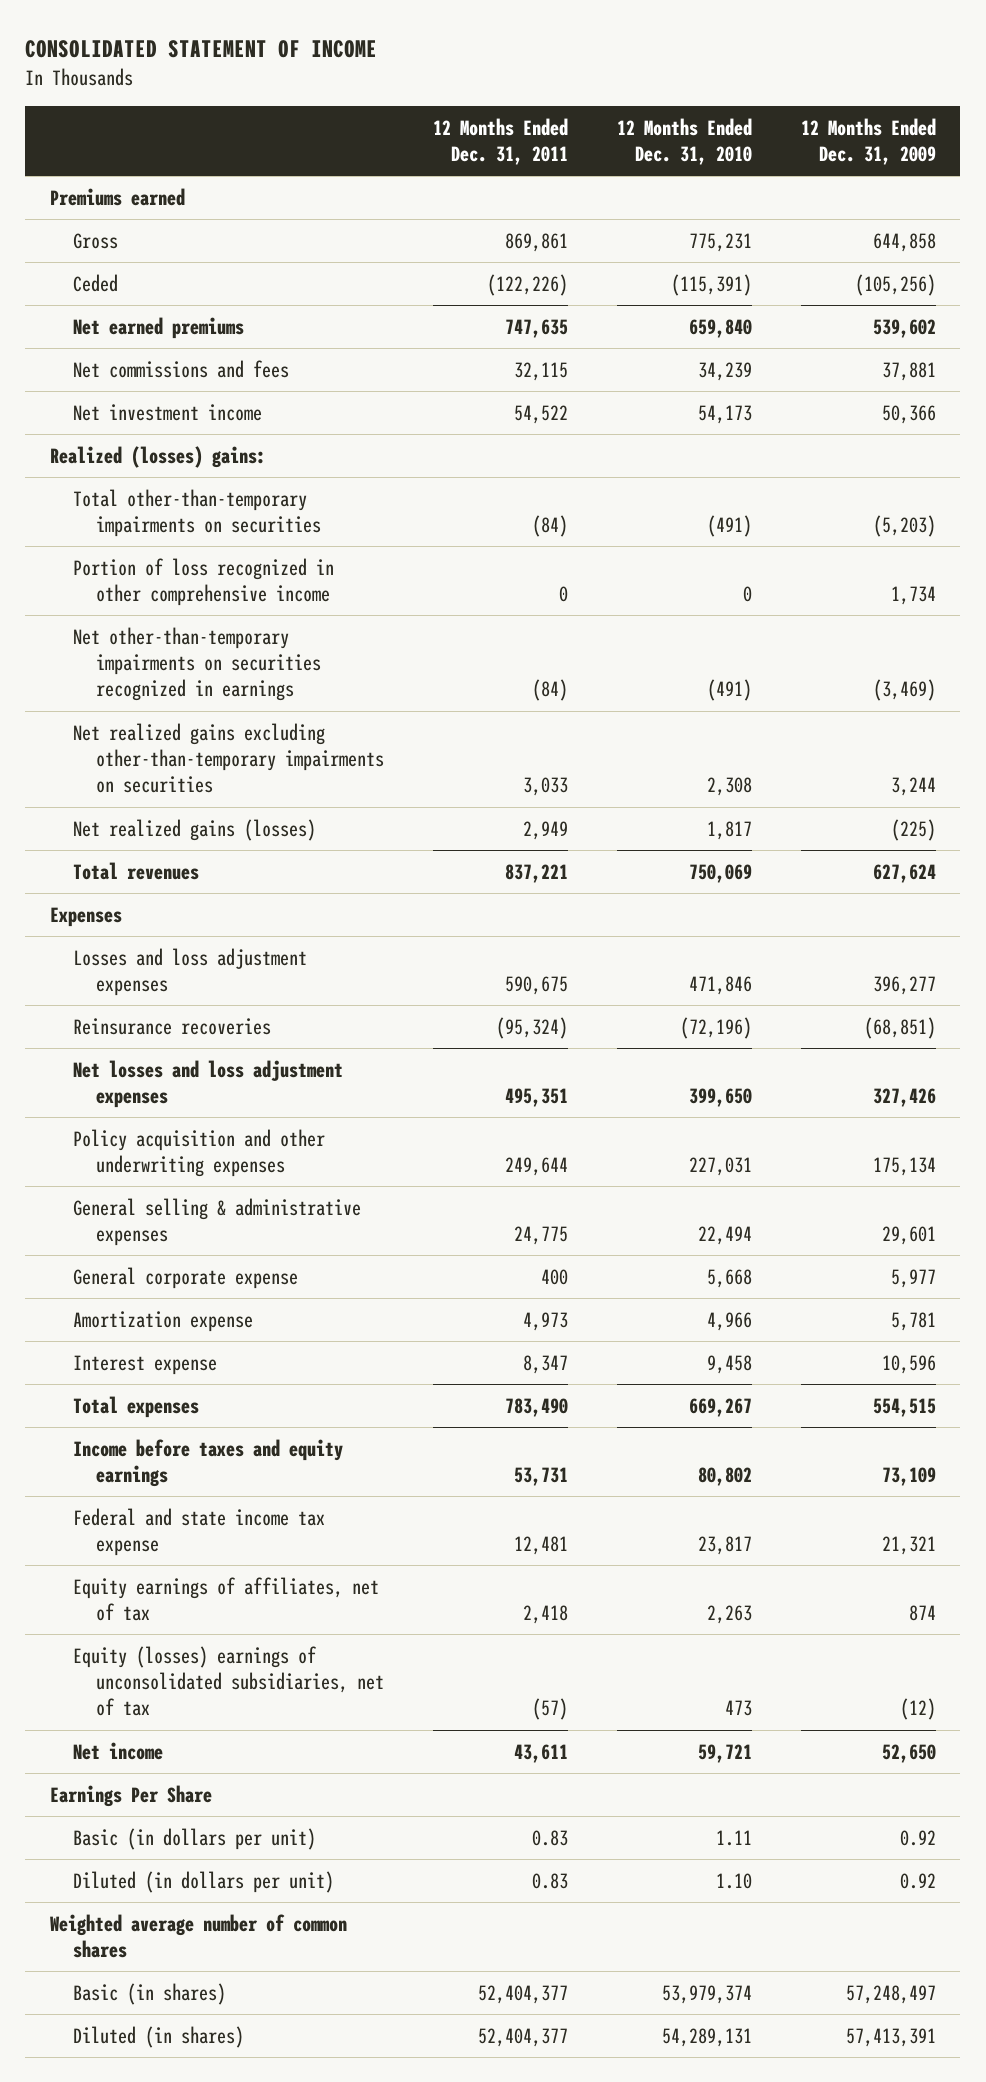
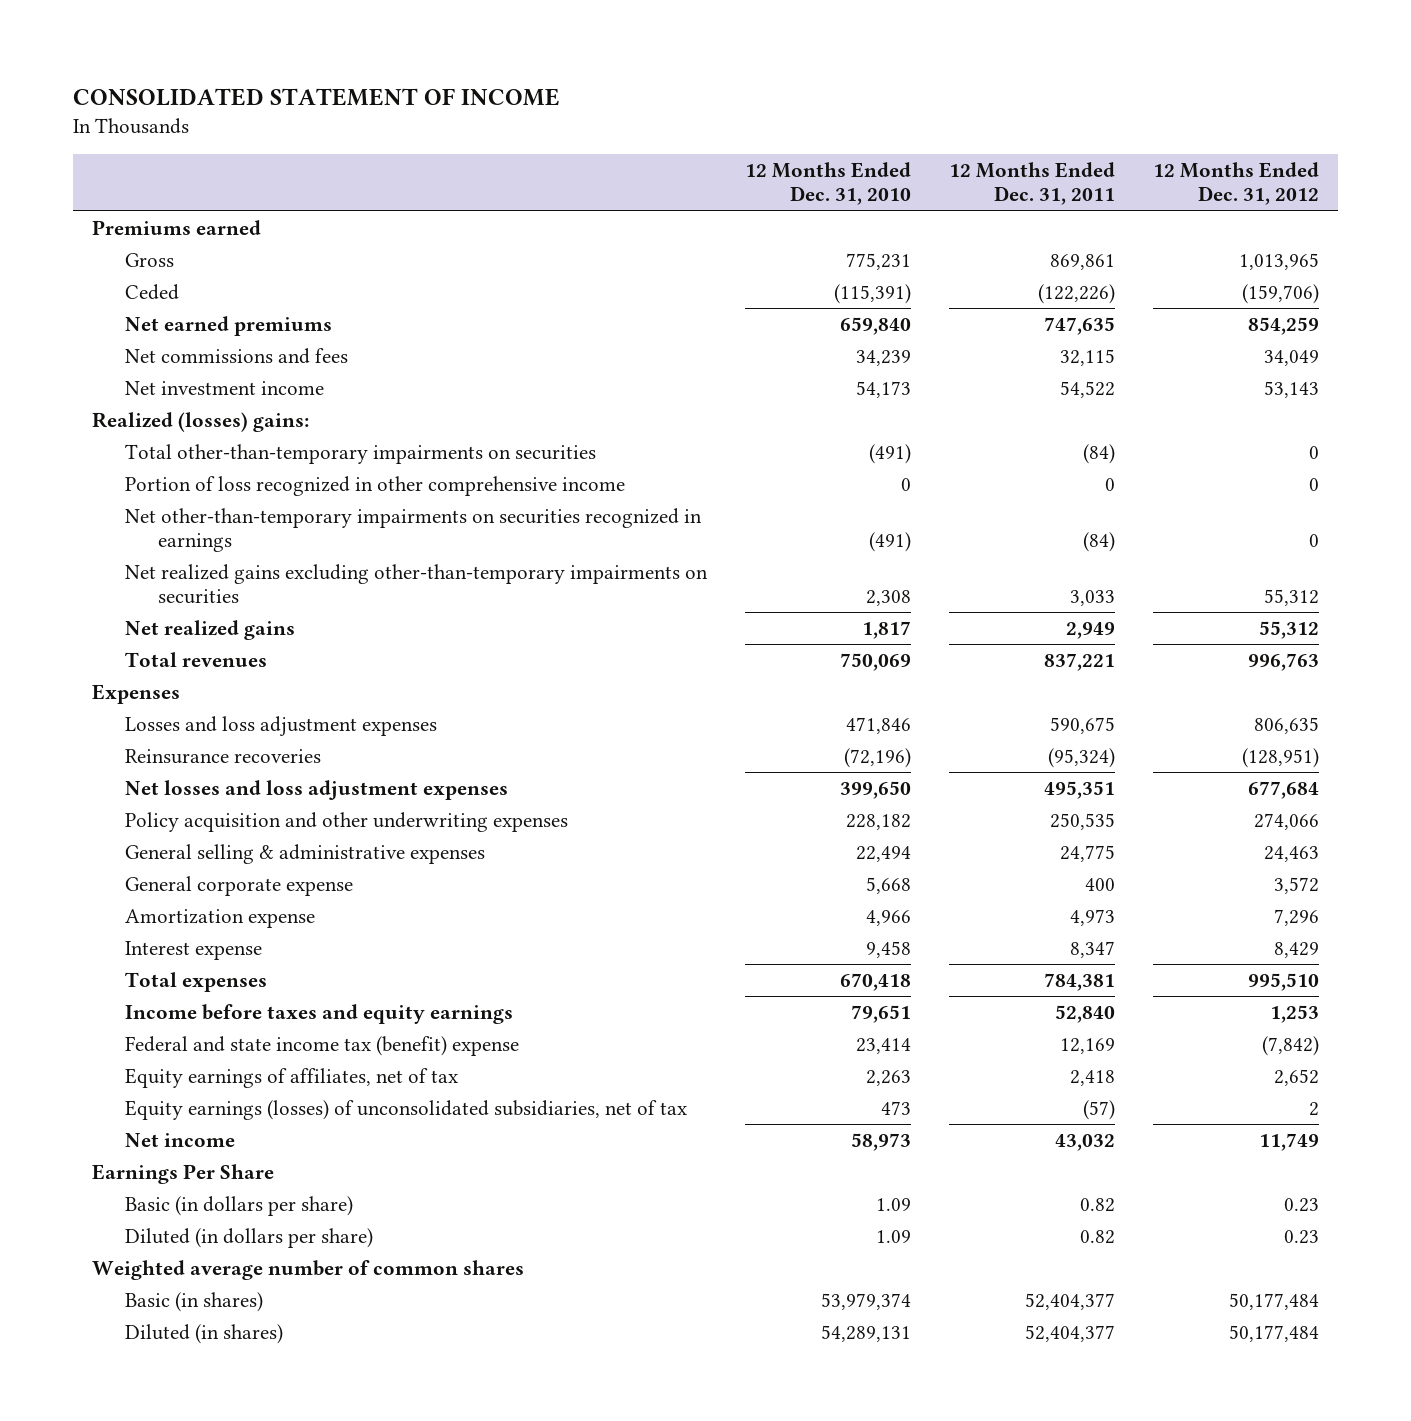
[800,117,936,166] 12 Months Ended Dec. 31, 2009 -> none
none -> [1153,161,1320,206] 12 Months Ended Dec. 31, 2012
[72,818,316,841] Net realized gains (losses) -> [124,619,295,640] Net realized gains
[504,1157,568,1177] 249,644 -> [1050,812,1116,830] 250,535
[688,1157,752,1177] 227,031 -> [845,813,911,830] 228,182
[504,1397,568,1417] 783,490 -> [1044,972,1116,991] 784,381
[688,1397,752,1417] 669,267 -> [839,972,911,991] 670,418
[513,1467,568,1487] 53,731 -> [1055,1004,1116,1023] 52,840
[697,1467,752,1487] 80,802 -> [850,1004,911,1023] 79,651
[72,1507,325,1557] Federal and state income tax expense -> [124,1035,519,1056] Federal and state income tax (benefit) expense
[513,1536,568,1556] 12,481 -> [1060,1037,1116,1054] 12,169
[697,1536,752,1556] 23,817 -> [855,1037,911,1054] 23,414
[72,1645,384,1717] Equity (losses) earnings of unconsolidated subsidiaries, net of tax -> [124,1099,687,1120] Equity earnings (losses) of unconsolidated subsidiaries, net of tax
[513,1743,568,1763] 43,611 -> [1055,1133,1116,1151] 43,032
[697,1743,752,1763] 59,721 -> [850,1132,911,1151] 58,973
[72,1827,316,1850] Basic (in dollars per unit) -> [124,1195,353,1216] Basic (in dollars per share)
[531,1829,568,1846] 0.83 -> [1080,1197,1116,1212] 0.82
[715,1829,752,1846] 1.11 -> [875,1197,911,1211] 1.09
[72,1870,334,1893] Diluted (in dollars per unit) -> [124,1227,373,1248] Diluted (in dollars per share)
[531,1872,568,1889] 0.83 -> [1080,1229,1116,1244] 0.82
[715,1872,752,1889] 1.10 -> [875,1229,911,1243] 1.09

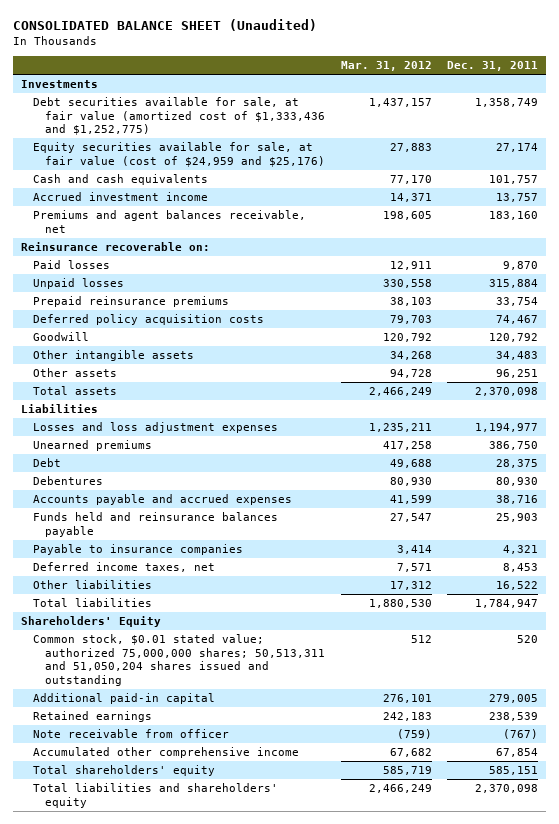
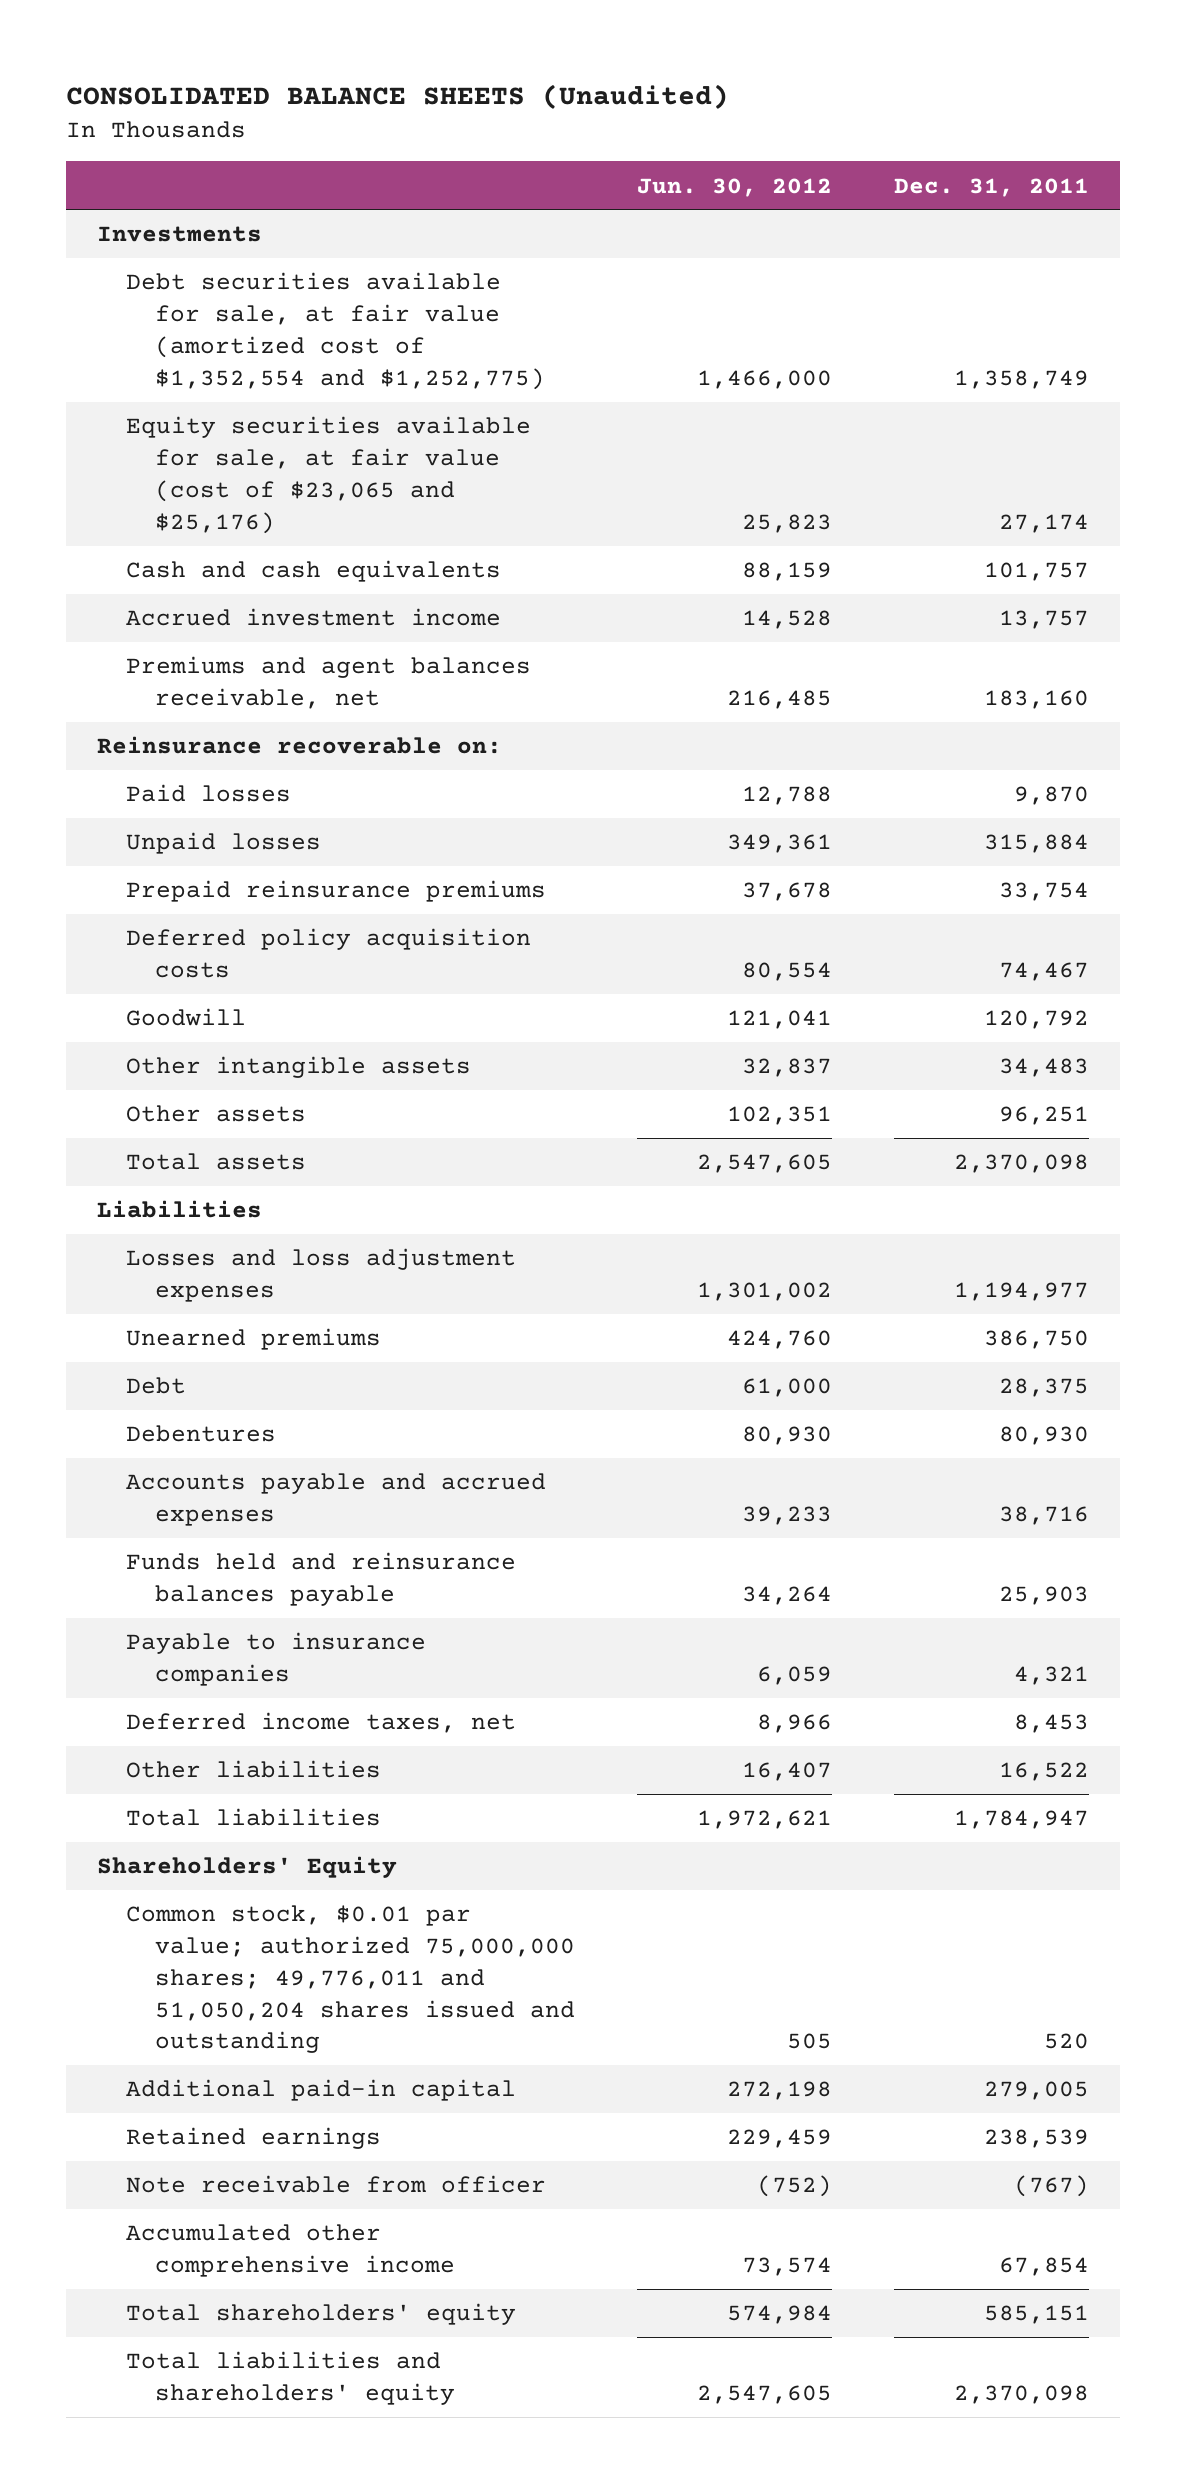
[13,19,318,32] CONSOLIDATED BALANCE SHEET (Unaudited) -> [65,83,729,109] CONSOLIDATED BALANCE SHEETS (Unaudited)
[340,61,432,72] Mar. 31, 2012 -> none
none -> [636,177,832,197] Jun. 30, 2012
[33,97,326,136] Debt securities available for sale, at fair value (amortized cost of $1,333,436 and $1,252,775) -> [125,272,545,390] Debt securities available for sale, at fair value (amortized cost of $1,352,554 and $1,252,775)
[33,142,326,167] Equity securities available for sale, at fair value (cost of $24,959 and $25,176) -> [125,416,531,534] Equity securities available for sale, at fair value (cost of $23,065 and $25,176)
[33,634,326,686] Common stock, $0.01 stated value; authorized 75,000,000 shares; 50,513,311 and 51,050,204 shares issued and outstanding -> [125,1905,575,2054] Common stock, $0.01 par value; authorized 75,000,000 shares; 49,776,011 and 51,050,204 shares issued and outstanding

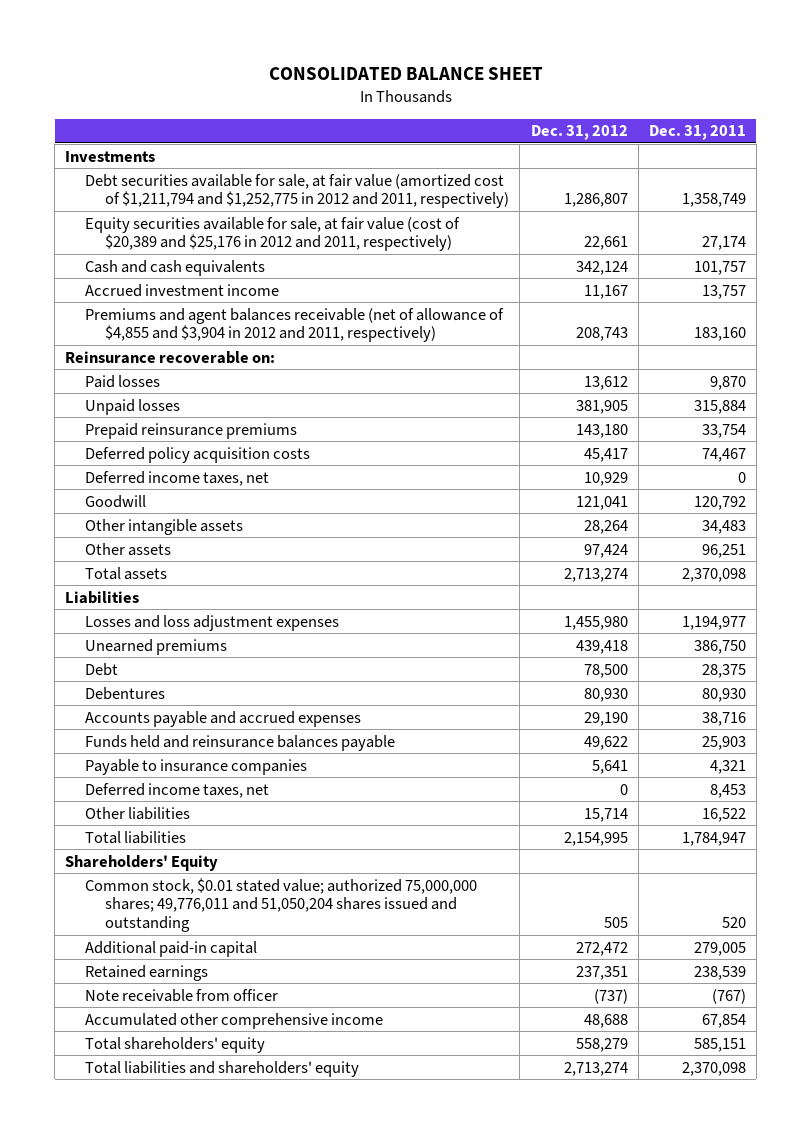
[65,83,729,109] CONSOLIDATED BALANCE SHEETS (Unaudited) -> [268,67,543,81] CONSOLIDATED BALANCE SHEET
[636,177,832,197] Jun. 30, 2012 -> none
none -> [530,125,628,141] Dec. 31, 2012
[125,272,545,390] Debt securities available for sale, at fair value (amortized cost of $1,352,554 and $1,252,775) -> [85,173,510,209] Debt securities available for sale, at fair value (amortized cost of $1,211,794 and $1,252,775 in 2012 and 2011, respectively)
[125,416,531,534] Equity securities available for sale, at fair value (cost of $23,065 and $25,176) -> [85,216,461,252] Equity securities available for sale, at fair value (cost of $20,389 and $25,176 in 2012 and 2011, respectively)
[125,656,531,709] Premiums and agent balances receivable, net -> [85,307,505,343] Premiums and agent balances receivable (net of allowance of $4,855 and $3,904 in 2012 and 2011, respectively)
none -> [85,470,270,486] Deferred income taxes, net
[125,1905,575,2054] Common stock, $0.01 par value; authorized 75,000,000 shares; 49,776,011 and 51,050,204 shares issued and outstanding -> [85,877,478,933] Common stock, $0.01 stated value; authorized 75,000,000 shares; 49,776,011 and 51,050,204 shares issued and outstanding

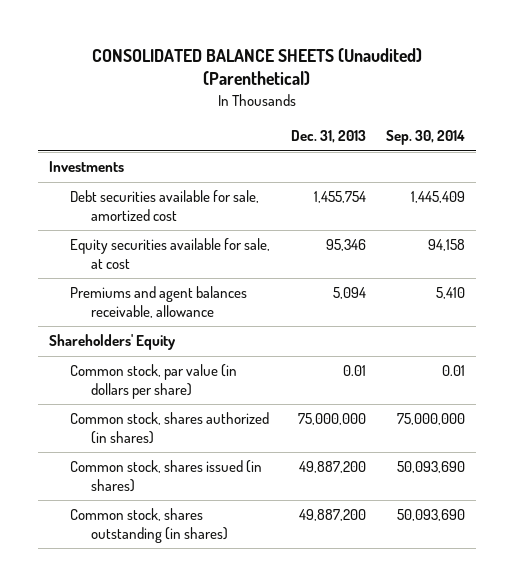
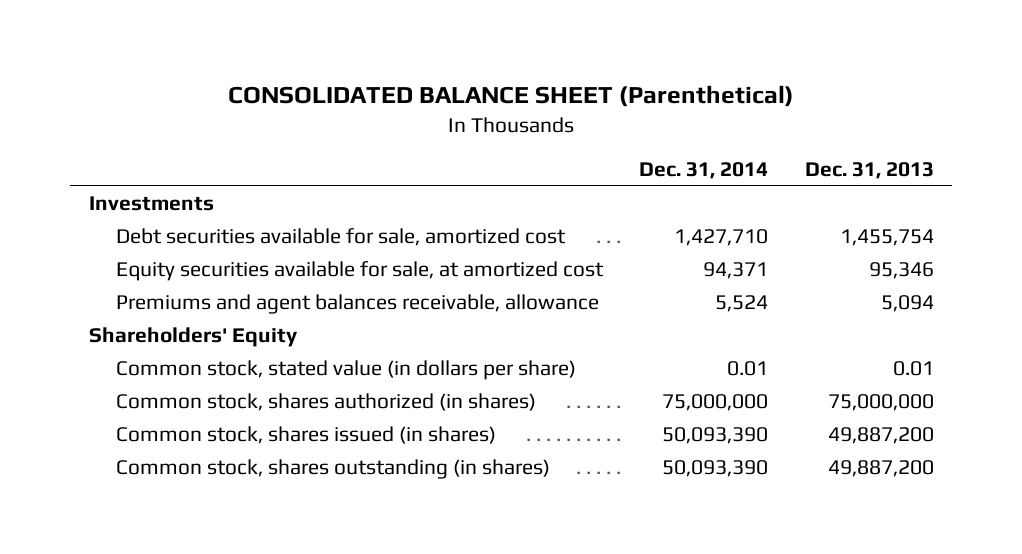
[92,47,423,86] CONSOLIDATED BALANCE SHEETS (Unaudited) (Parenthetical) -> [228,85,795,108] CONSOLIDATED BALANCE SHEET (Parenthetical)
[386,130,466,146] Sep. 30, 2014 -> none
none -> [639,162,769,180] Dec. 31, 2014
[69,238,270,269] Equity securities available for sale, at cost -> [116,261,605,282] Equity securities available for sale, at amortized cost
[69,364,237,399] Common stock, par value (in dollars per share) -> [116,360,577,381] Common stock, stated value (in dollars per share)

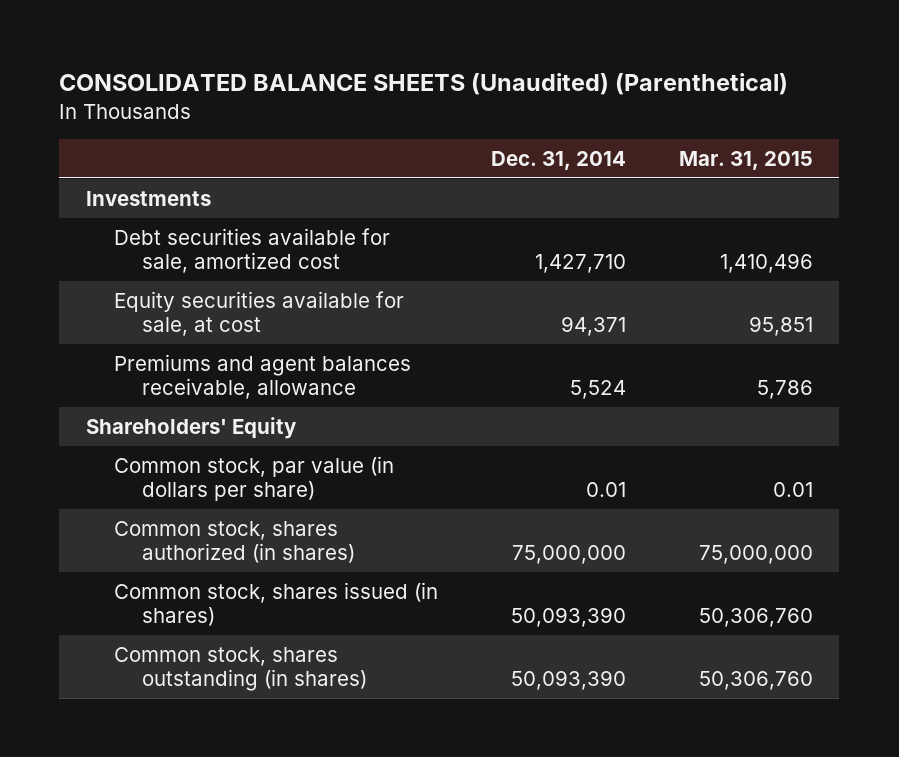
[228,85,795,108] CONSOLIDATED BALANCE SHEET (Parenthetical) -> [59,73,789,96] CONSOLIDATED BALANCE SHEETS (Unaudited) (Parenthetical)
[804,162,934,180] Dec. 31, 2013 -> none
none -> [678,150,813,170] Mar. 31, 2015
[116,261,605,282] Equity securities available for sale, at amortized cost -> [113,290,404,336] Equity securities available for sale, at cost
[116,360,577,381] Common stock, stated value (in dollars per share) -> [113,455,394,501] Common stock, par value (in dollars per share)

